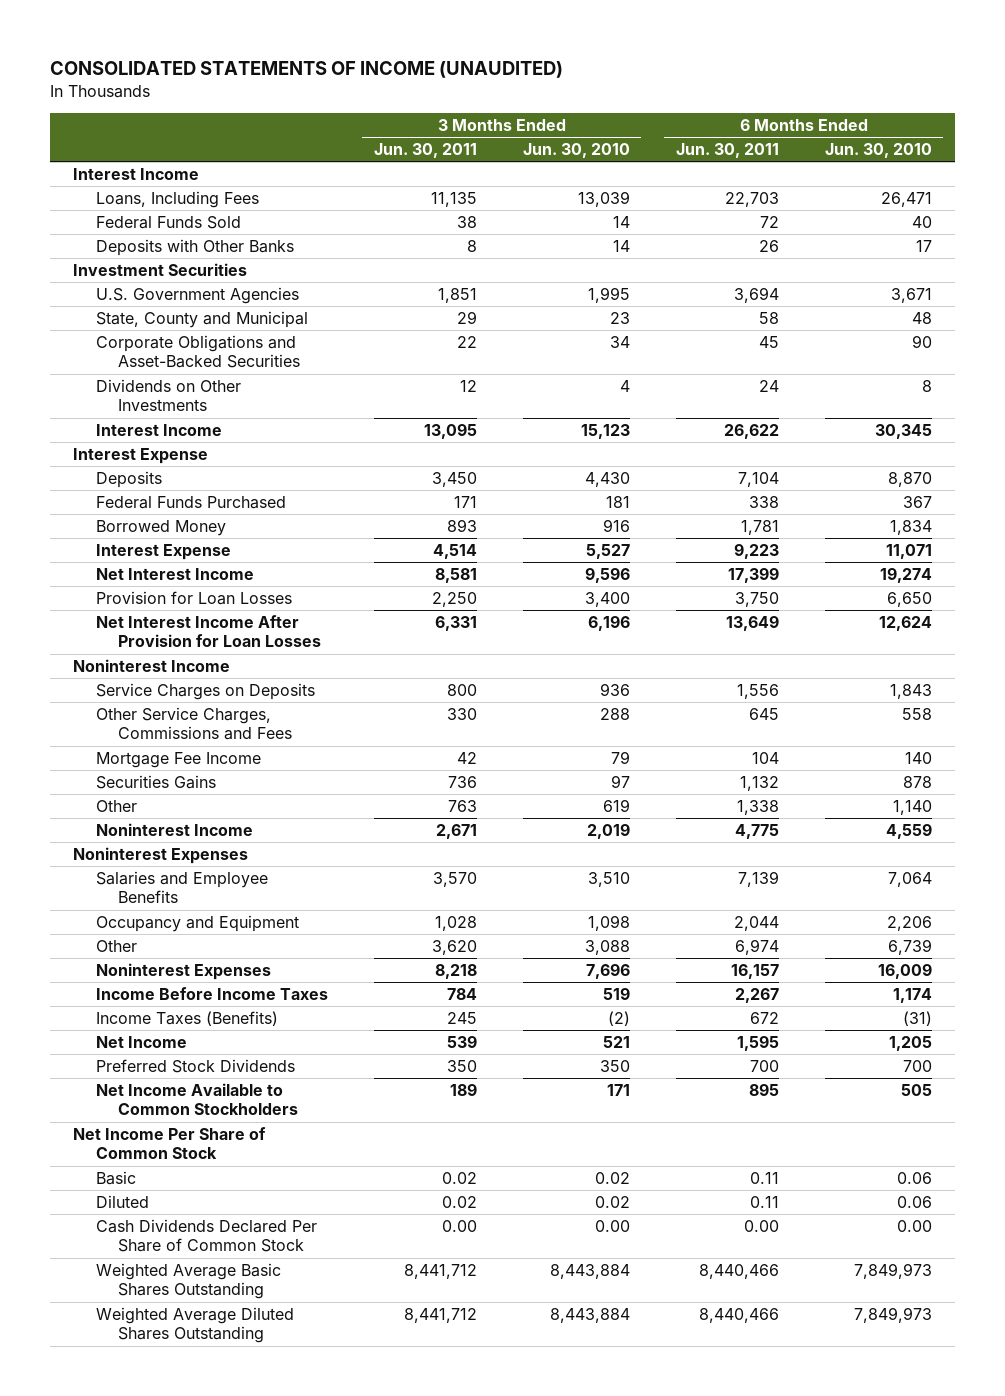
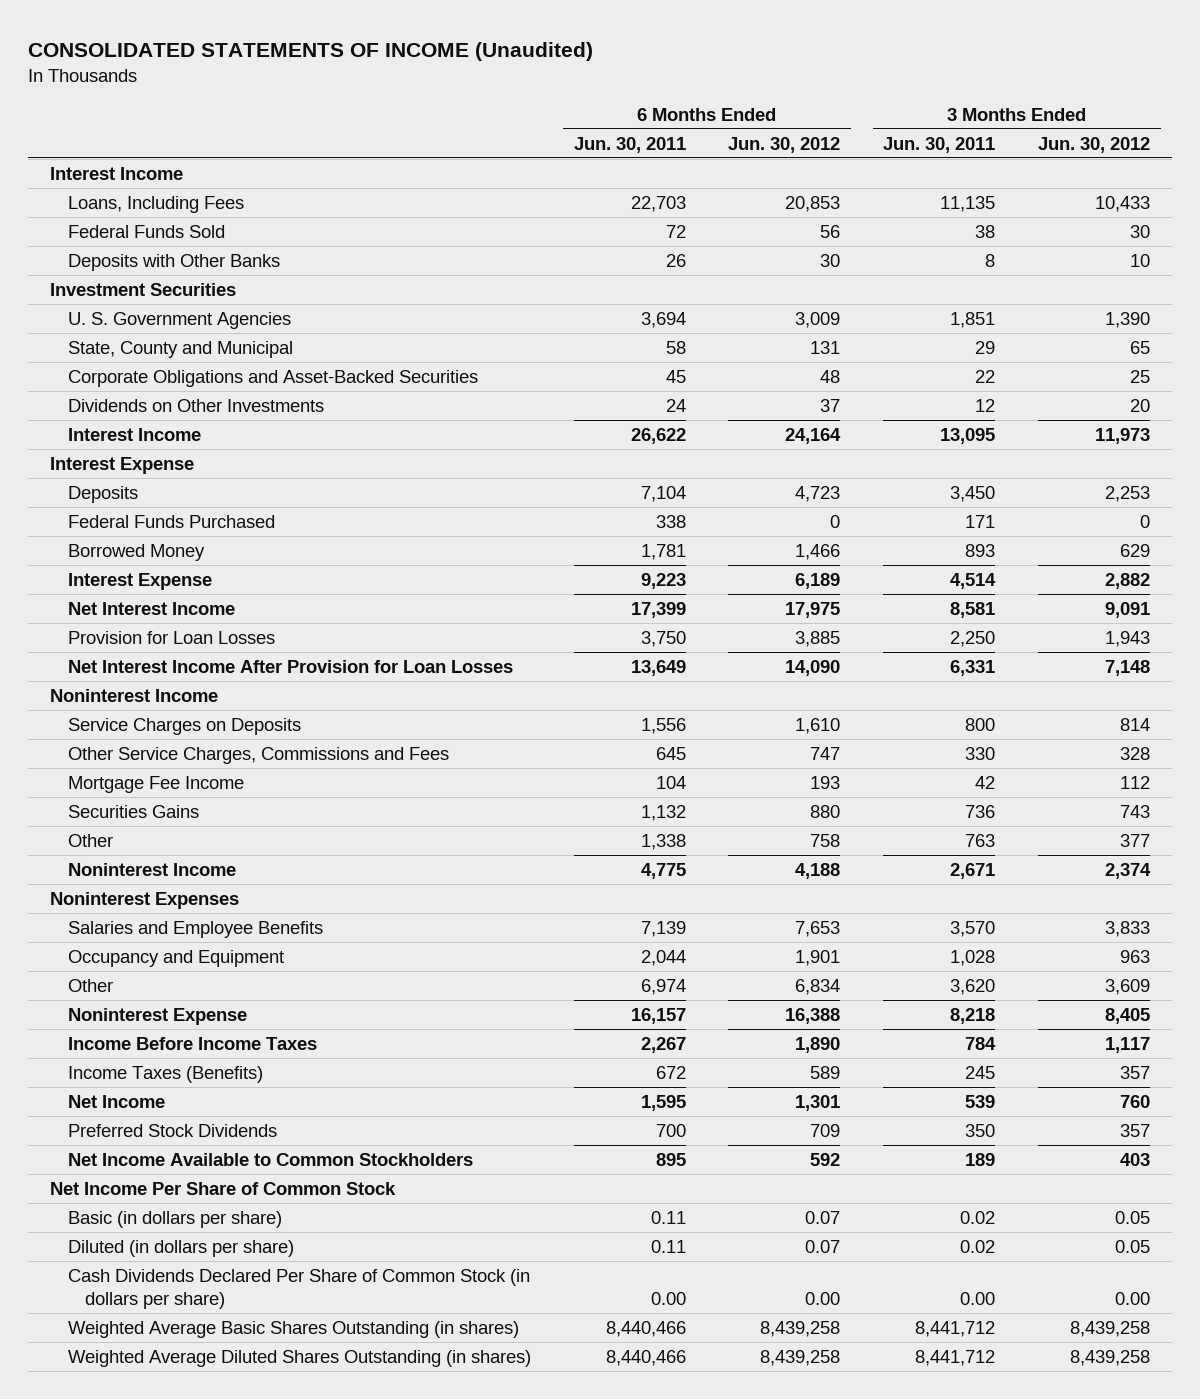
[50,61,564,79] CONSOLIDATED STATEMENTS OF INCOME (UNAUDITED) -> [28,41,594,61] CONSOLIDATED STATEMENTS OF INCOME (Unaudited)
[522,142,630,158] Jun. 30, 2010 -> none
[824,142,932,158] Jun. 30, 2010 -> none
none -> [728,136,841,153] Jun. 30, 2012
none -> [1038,136,1151,153] Jun. 30, 2012
[95,286,299,304] U.S. Government Agencies -> [67,311,291,329] U. S. Government Agencies
[95,962,271,980] Noninterest Expenses -> [67,1007,247,1025] Noninterest Expense
[95,1170,136,1185] Basic -> [67,1210,282,1228] Basic (in dollars per share)
[95,1194,149,1208] Diluted -> [67,1239,294,1257] Diluted (in dollars per share)
[95,1218,317,1253] Cash Dividends Declared Per Share of Common Stock -> [67,1268,530,1310] Cash Dividends Declared Per Share of Common Stock (in dollars per share)
[95,1262,281,1300] Weighted Average Basic Shares Outstanding -> [67,1320,519,1338] Weighted Average Basic Shares Outstanding (in shares)
[95,1306,294,1344] Weighted Average Diluted Shares Outstanding -> [67,1349,531,1367] Weighted Average Diluted Shares Outstanding (in shares)

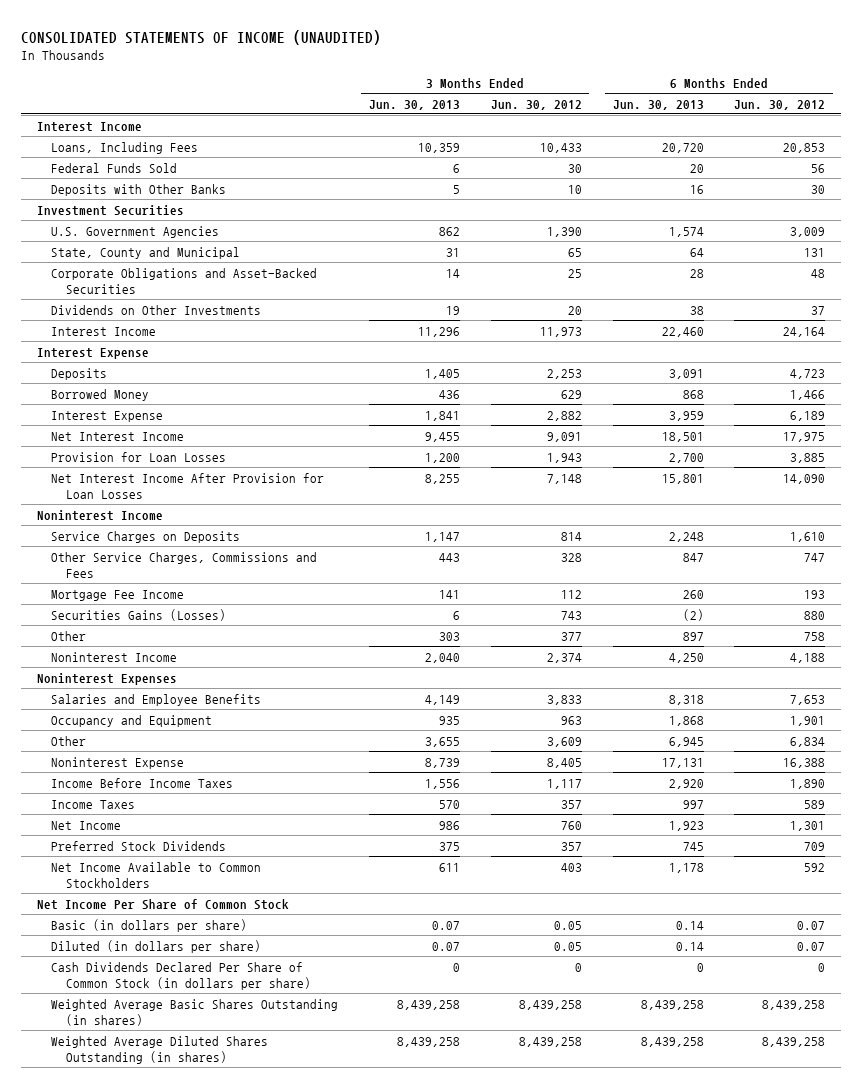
[28,41,594,61] CONSOLIDATED STATEMENTS OF INCOME (Unaudited) -> [21,29,382,45] CONSOLIDATED STATEMENTS OF INCOME (UNAUDITED)
[573,136,686,153] Jun. 30, 2011 -> none
[883,136,996,153] Jun. 30, 2011 -> none
none -> [369,99,461,110] Jun. 30, 2013
none -> [612,99,704,110] Jun. 30, 2013
[67,311,291,329] U. S. Government Agencies -> [51,225,220,238] U.S. Government Agencies
[67,514,275,528] Federal Funds Purchased -> none
[67,804,199,818] Securities Gains -> [51,608,227,621] Securities Gains (Losses)
[67,1065,263,1083] Income Taxes (Benefits) -> [51,799,136,809] Income Taxes
[805,1292,841,1306] 0.00 -> [818,962,826,972] 0
[1115,1292,1151,1306] 0.00 -> [574,962,582,972] 0

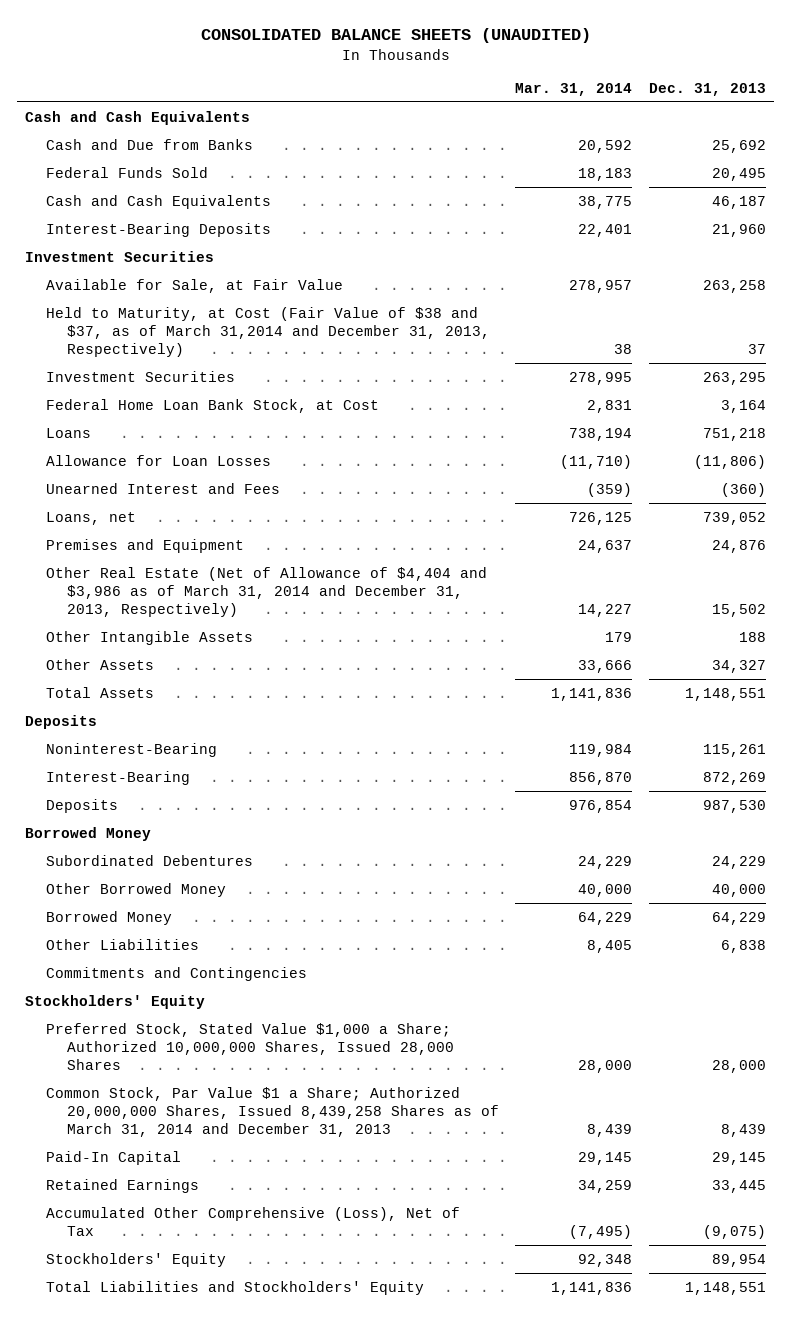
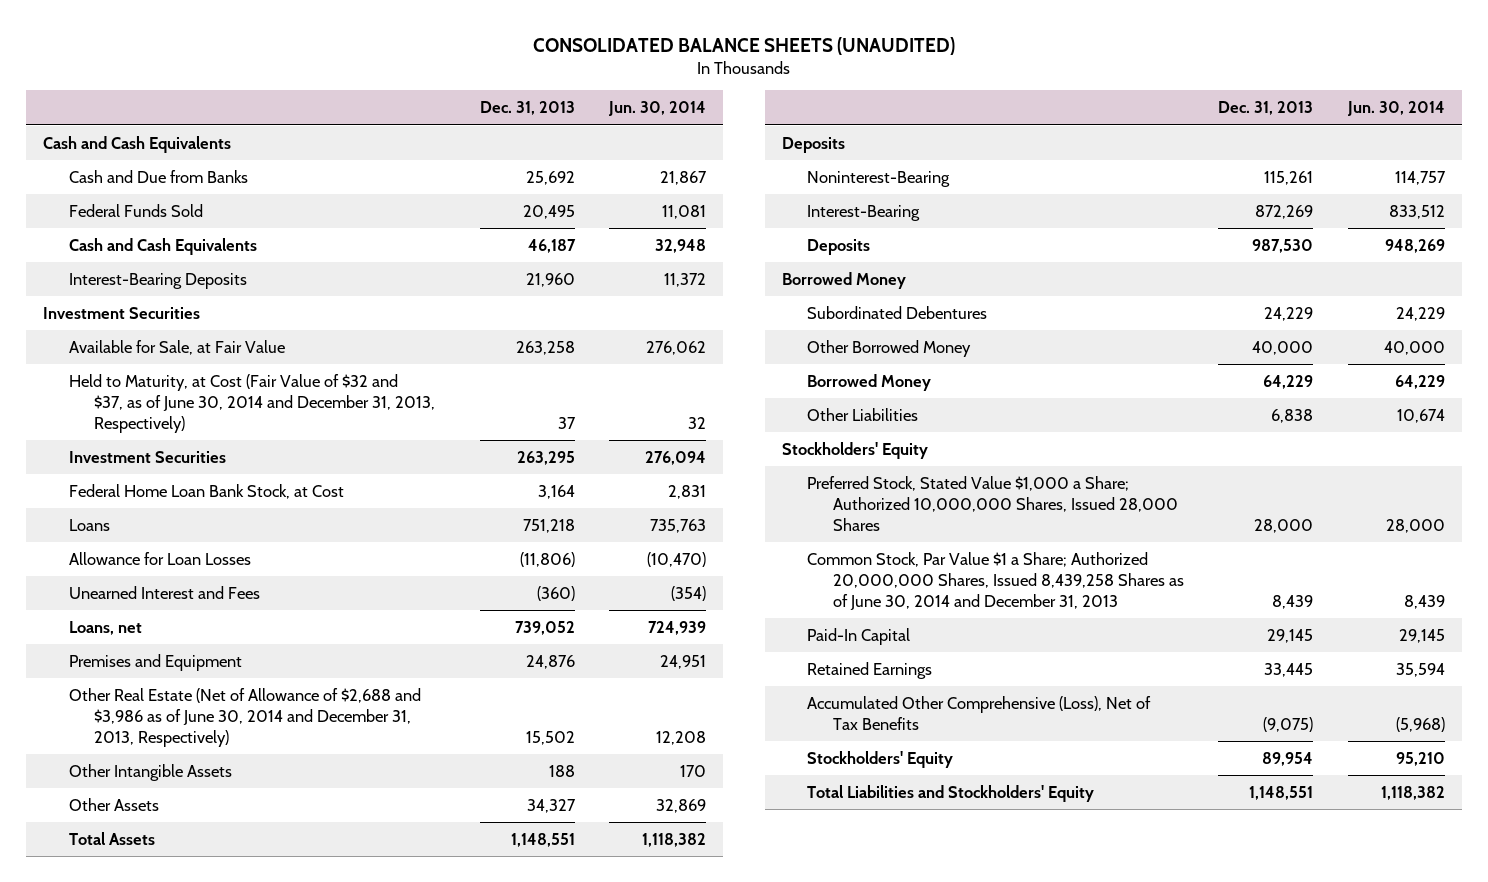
[515,82,633,96] Mar. 31, 2014 -> none
none -> [608,101,707,117] Jun. 30, 2014
[46,306,490,358] Held to Maturity, at Cost (Fair Value of $38 and $37, as of March 31,2014 and December 31, 2013, Respectively) -> [68,373,436,433] Held to Maturity, at Cost (Fair Value of $32 and $37, as of June 30, 2014 and December 31, 2013, Respectively)
[46,566,488,618] Other Real Estate (Net of Allowance of $4,404 and $3,986 as of March 31, 2014 and December 31, 2013, Respectively) -> [68,687,421,747] Other Real Estate (Net of Allowance of $2,688 and $3,986 as of June 30, 2014 and December 31, 2013, Respectively)
[46,966,308,981] Commitments and Contingencies -> none
[46,1086,499,1138] Common Stock, Par Value $1 a Share; Authorized 20,000,000 Shares, Issued 8,439,258 Shares as of March 31, 2014 and December 31, 2013 -> [807,551,1184,610] Common Stock, Par Value $1 a Share; Authorized 20,000,000 Shares, Issued 8,439,258 Shares as of June 30, 2014 and December 31, 2013
[46,1206,461,1237] Accumulated Other Comprehensive (Loss), Net of Tax -> [807,695,1152,730] Accumulated Other Comprehensive (Loss), Net of Tax Benefits

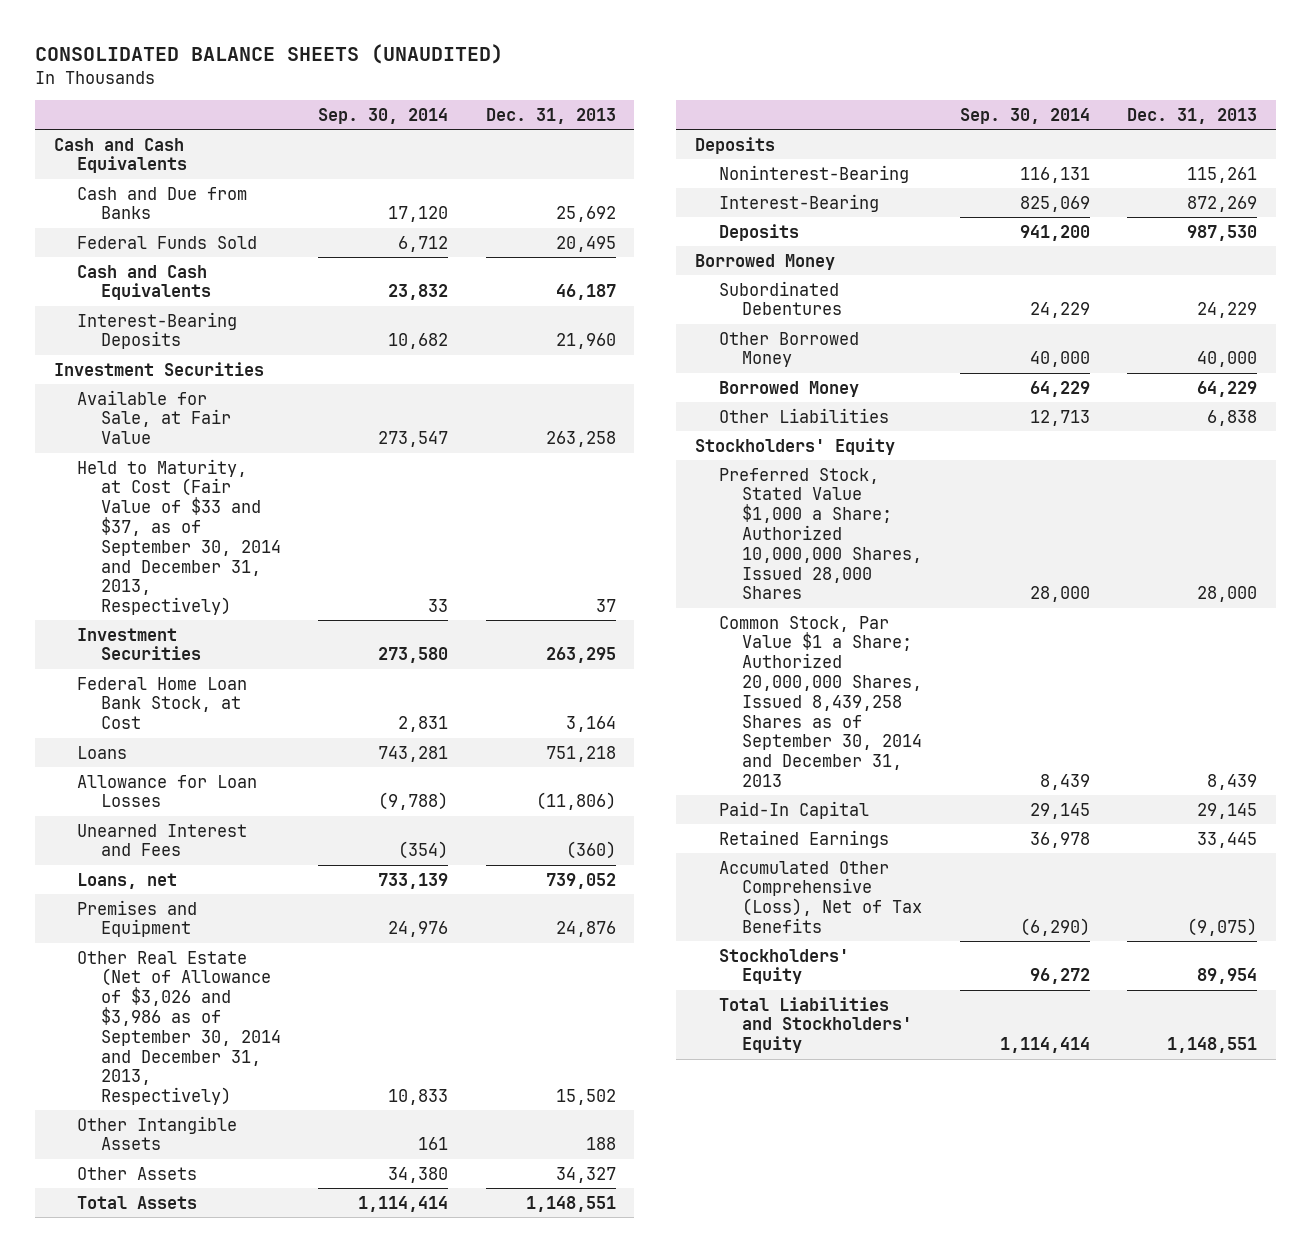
[608,101,707,117] Jun. 30, 2014 -> none
none -> [318,108,449,125] Sep. 30, 2014
[68,373,436,433] Held to Maturity, at Cost (Fair Value of $32 and $37, as of June 30, 2014 and December 31, 2013, Respectively) -> [77,458,281,616] Held to Maturity, at Cost (Fair Value of $33 and $37, as of September 30, 2014 and December 31, 2013, Respectively)
[68,687,421,747] Other Real Estate (Net of Allowance of $2,688 and $3,986 as of June 30, 2014 and December 31, 2013, Respectively) -> [77,950,281,1106] Other Real Estate (Net of Allowance of $3,026 and $3,986 as of September 30, 2014 and December 31, 2013, Respectively)
[807,551,1184,610] Common Stock, Par Value $1 a Share; Authorized 20,000,000 Shares, Issued 8,439,258 Shares as of June 30, 2014 and December 31, 2013 -> [718,615,923,787] Common Stock, Par Value $1 a Share; Authorized 20,000,000 Shares, Issued 8,439,258 Shares as of September 30, 2014 and December 31, 2013

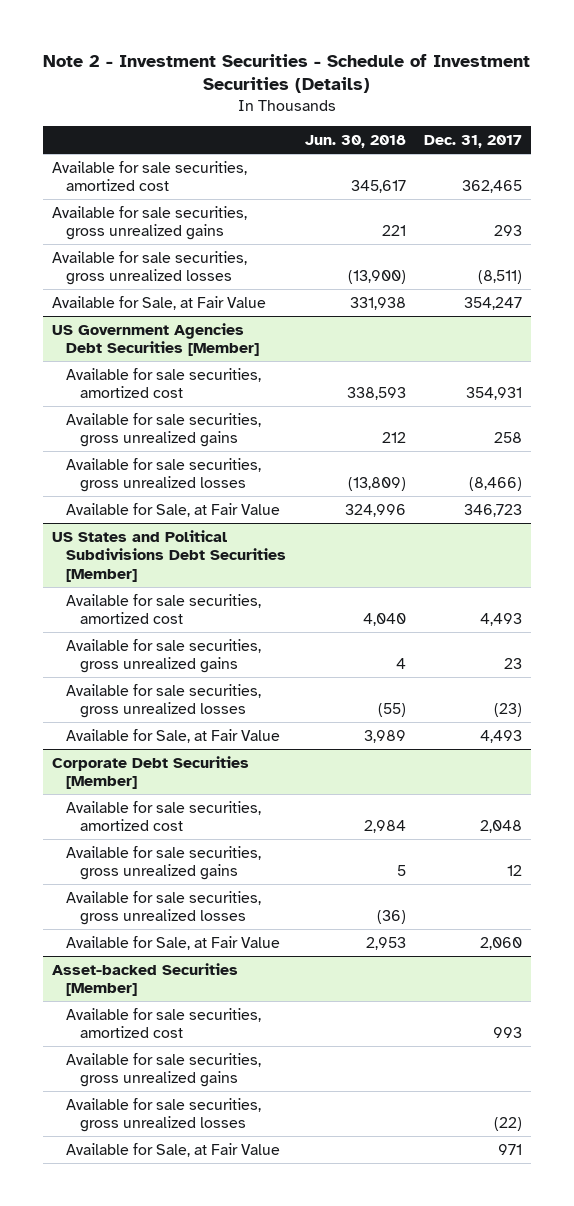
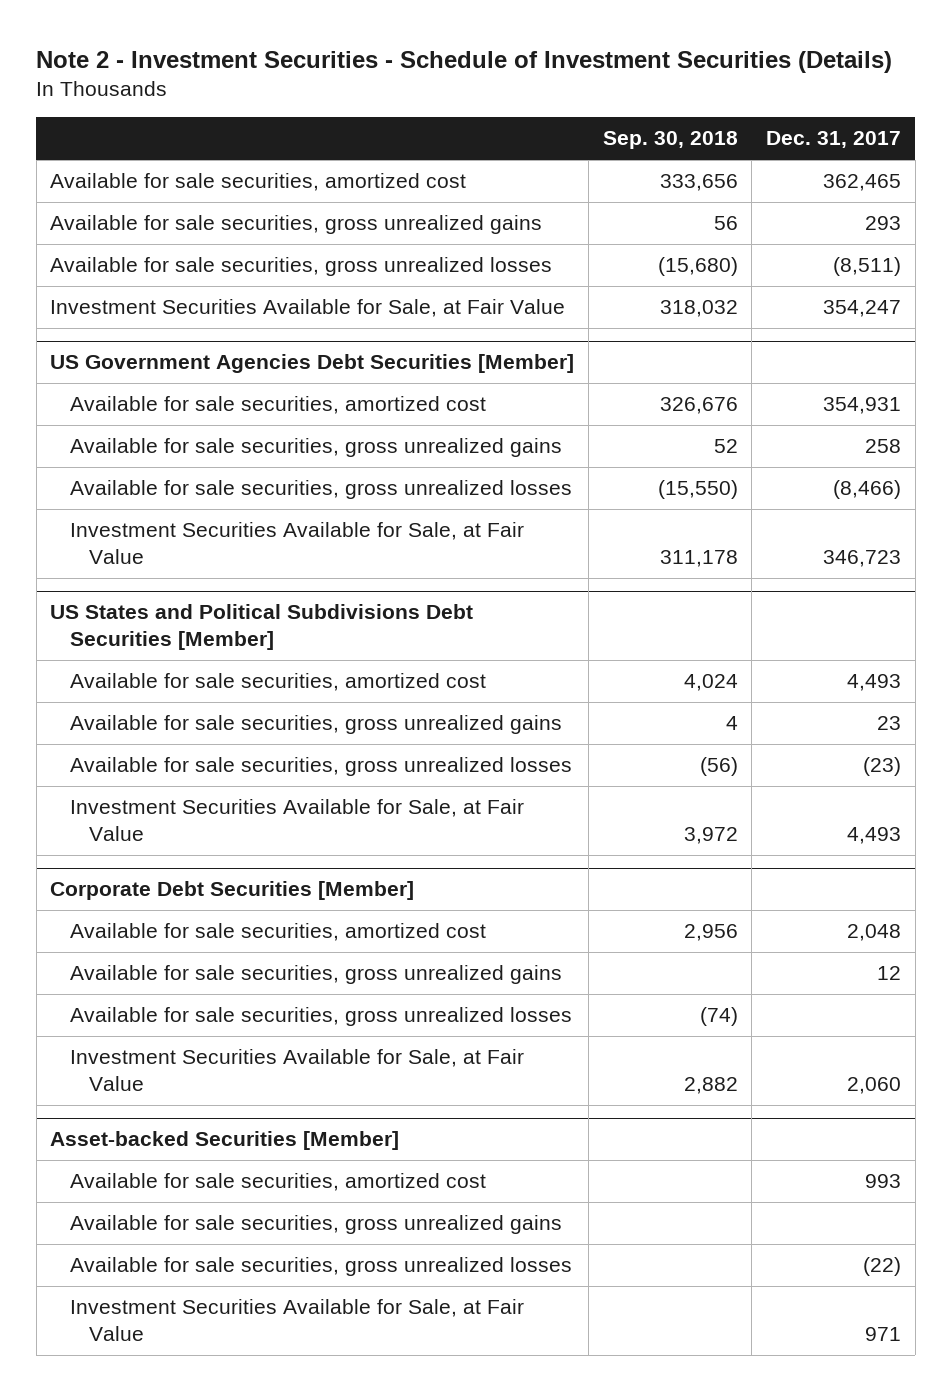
[304,134,406,148] Jun. 30, 2018 -> none
none -> [602,131,738,150] Sep. 30, 2018
[52,295,267,310] Available for Sale, at Fair Value -> [50,299,566,318] Investment Securities Available for Sale, at Fair Value
[66,502,281,517] Available for Sale, at Fair Value -> [69,522,524,564] Investment Securities Available for Sale, at Fair Value
[66,728,281,743] Available for Sale, at Fair Value -> [69,799,524,841] Investment Securities Available for Sale, at Fair Value
[66,935,281,950] Available for Sale, at Fair Value -> [69,1049,524,1091] Investment Securities Available for Sale, at Fair Value
[66,1142,281,1157] Available for Sale, at Fair Value -> [69,1299,524,1341] Investment Securities Available for Sale, at Fair Value

